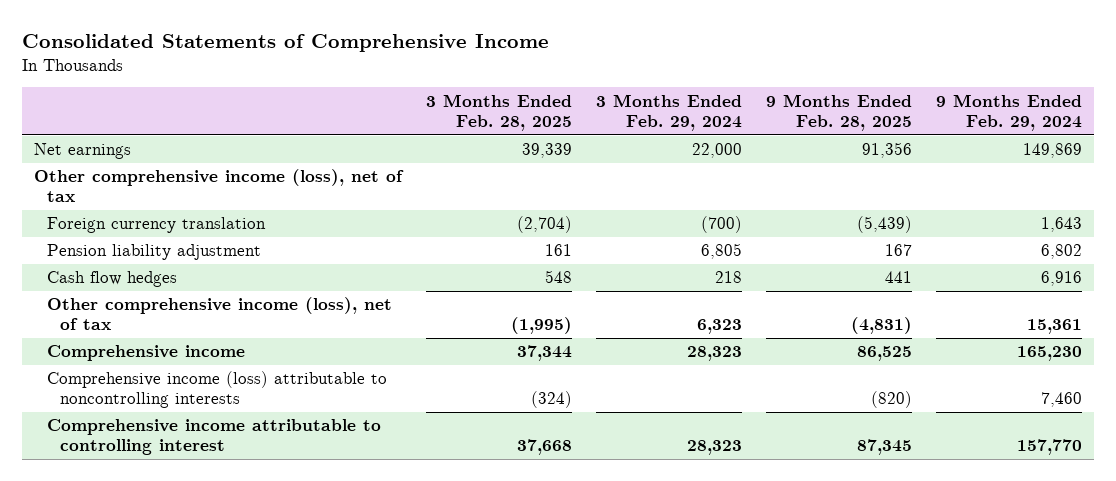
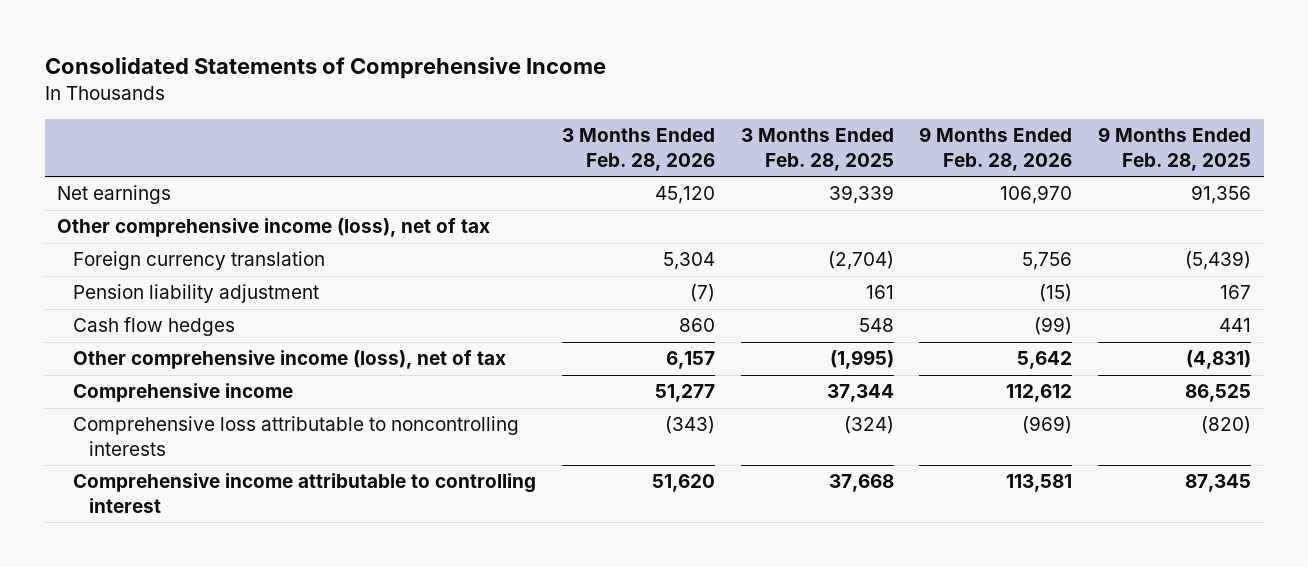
[596,93,743,131] 3 Months Ended Feb. 29, 2024 -> none
[936,93,1083,131] 9 Months Ended Feb. 29, 2024 -> none
none -> [561,128,715,171] 3 Months Ended Feb. 28, 2026
none -> [919,127,1073,171] 9 Months Ended Feb. 28, 2026
[46,371,387,409] Comprehensive income (loss) attributable to noncontrolling interests -> [73,416,520,456] Comprehensive loss attributable to noncontrolling interests

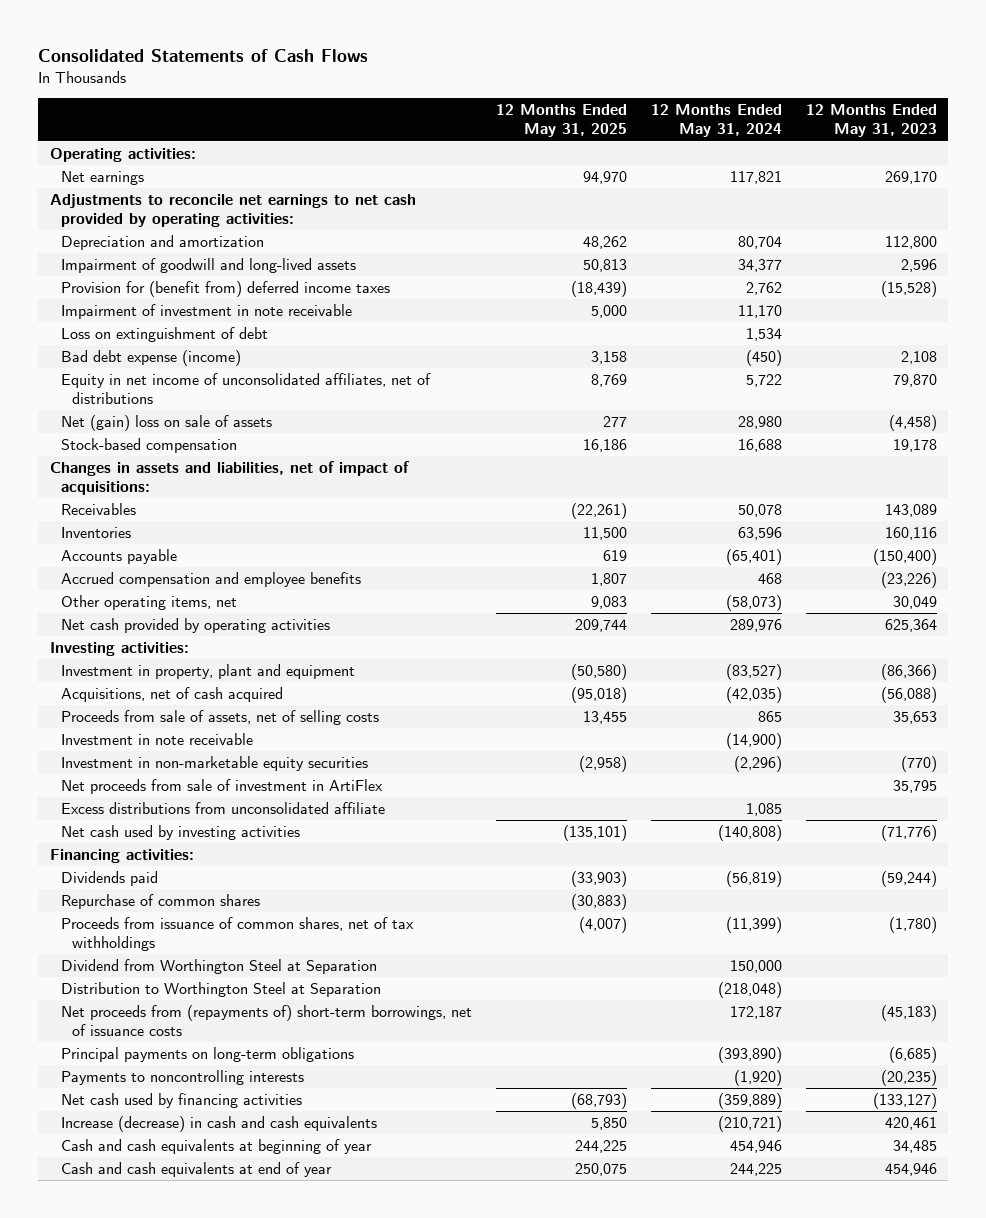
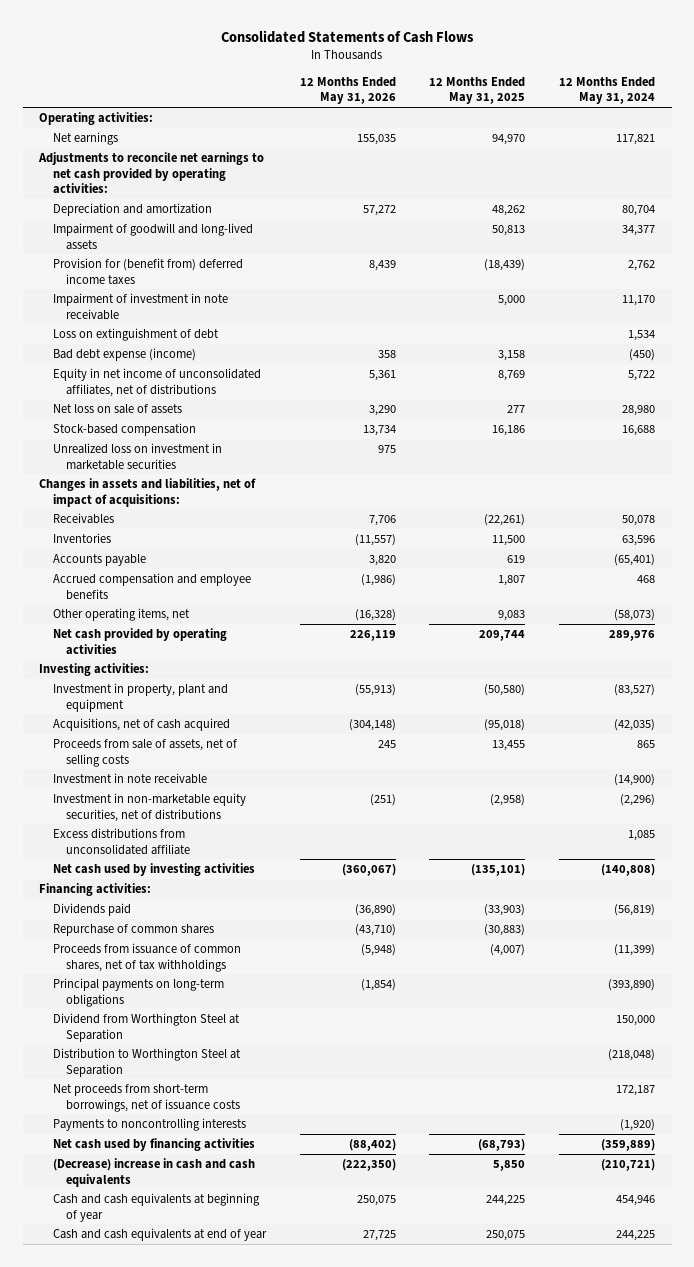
[805,104,937,138] 12 Months Ended May 31, 2023 -> none
none -> [299,76,396,105] 12 Months Ended May 31, 2026
[60,415,272,432] Net (gain) loss on sale of assets -> [52,403,182,414] Net loss on sale of assets
none -> [52,442,222,470] Unrealized loss on investment in marketable securities
[60,779,383,795] Net proceeds from sale of investment in ArtiFlex -> none
[60,756,368,772] Investment in non-marketable equity securities -> [52,792,246,822] Investment in non-marketable equity securities, net of distributions
[60,1047,354,1063] Principal payments on long-term obligations -> [52,977,224,1007] Principal payments on long-term obligations
[60,1005,472,1037] Net proceeds from (repayments of) short-term borrowings, net of issuance costs -> [52,1083,241,1112] Net proceeds from short-term borrowings, net of issuance costs
[60,1116,377,1133] Increase (decrease) in cash and cash equivalents -> [52,1157,255,1187] (Decrease) increase in cash and cash equivalents

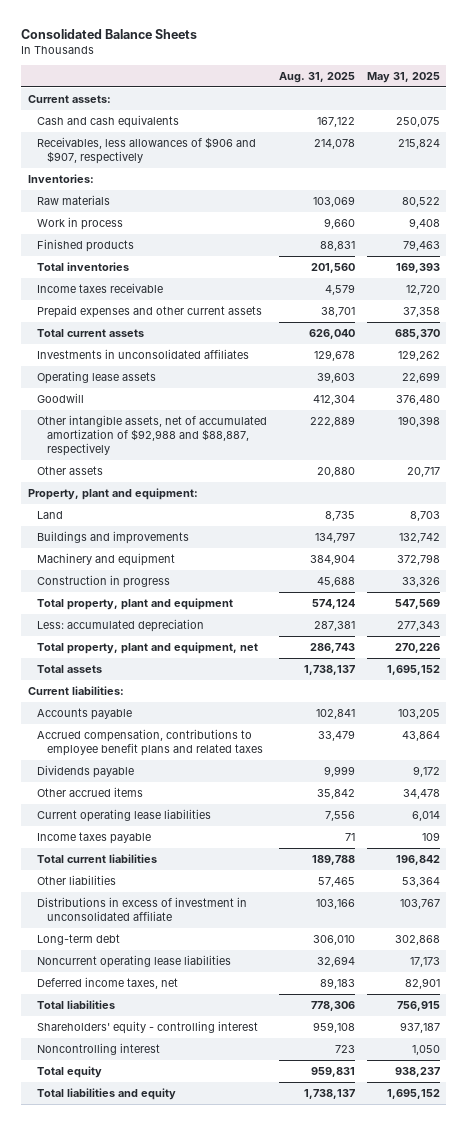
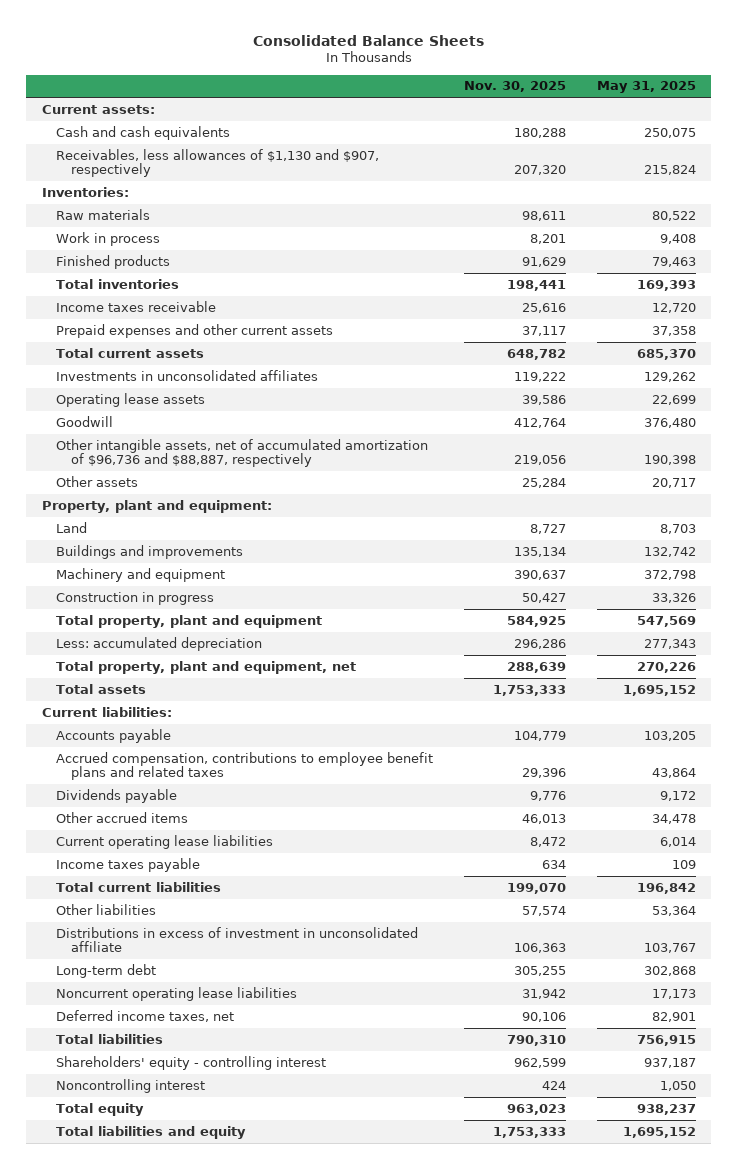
[279,71,356,83] Aug. 31, 2025 -> none
none -> [464,81,567,93] Nov. 30, 2025
[37,137,257,165] Receivables, less allowances of $906 and $907, respectively -> [56,148,380,178] Receivables, less allowances of $1,130 and $907, respectively
[37,415,268,457] Other intangible assets, net of accumulated amortization of $92,988 and $88,887, respectively -> [56,438,429,468] Other intangible assets, net of accumulated amortization of $96,736 and $88,887, respectively

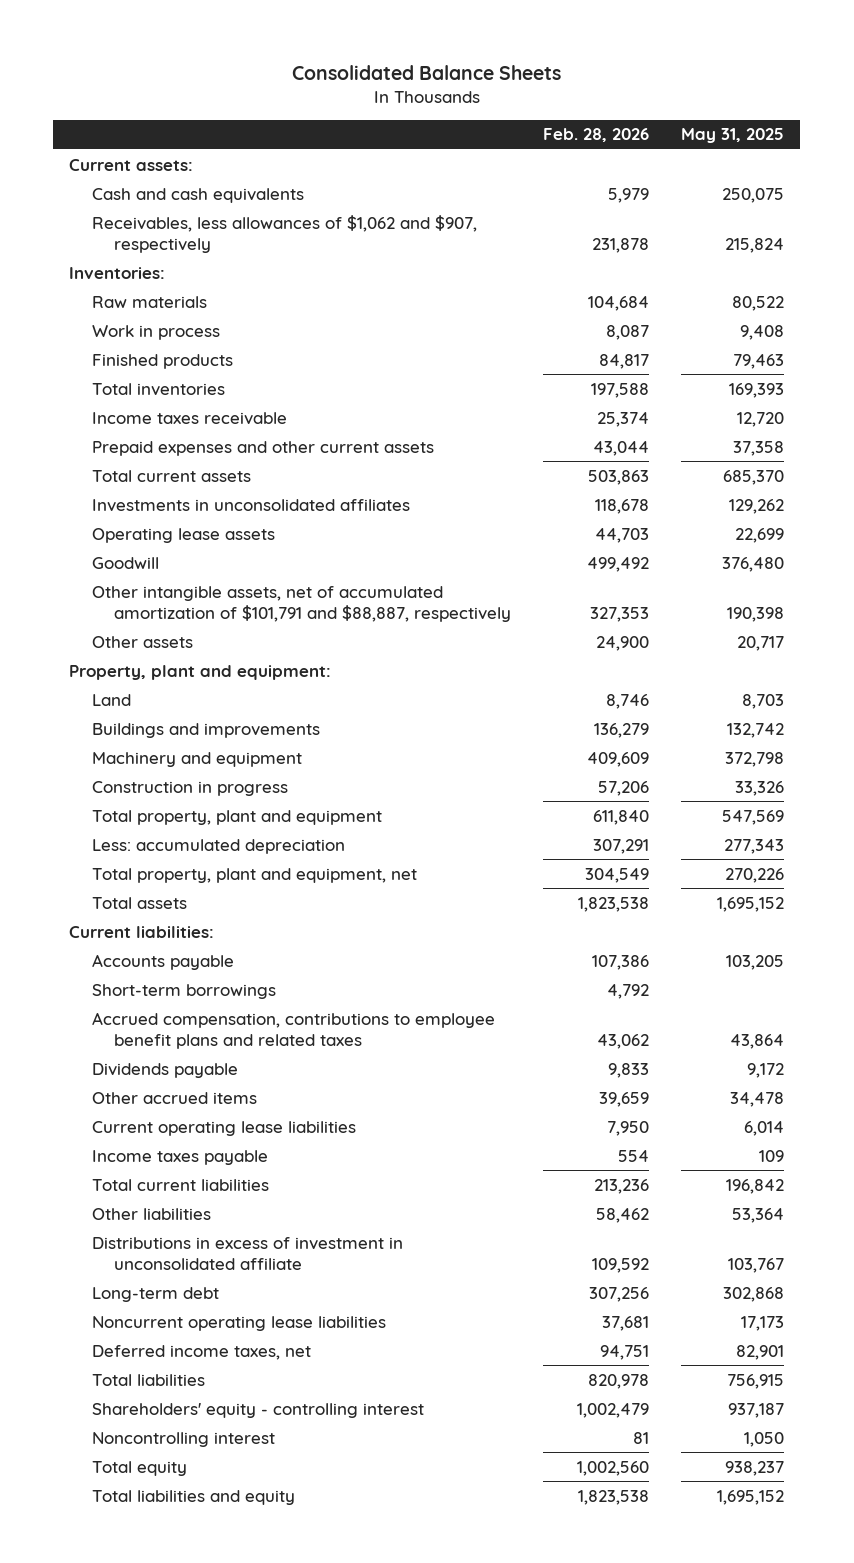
[464,81,567,93] Nov. 30, 2025 -> none
none -> [543,128,650,143] Feb. 28, 2026
[56,148,380,178] Receivables, less allowances of $1,130 and $907, respectively -> [91,214,477,253] Receivables, less allowances of $1,062 and $907, respectively
[56,438,429,468] Other intangible assets, net of accumulated amortization of $96,736 and $88,887, respectively -> [91,585,512,622] Other intangible assets, net of accumulated amortization of $101,791 and $88,887, respectively
none -> [91,983,276,999] Short-term borrowings

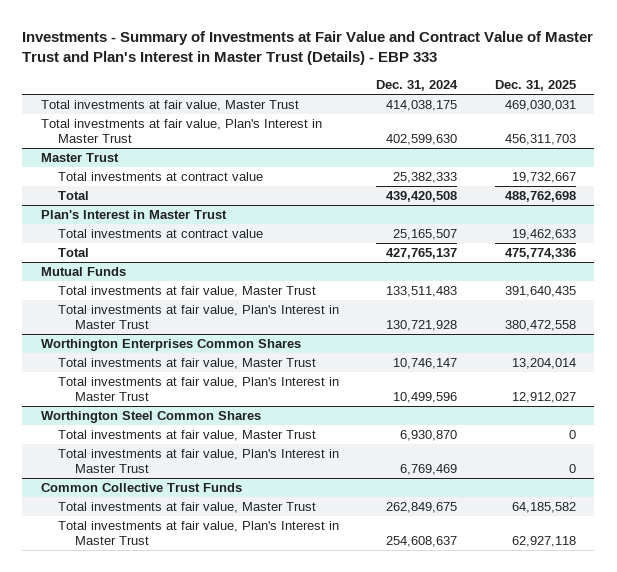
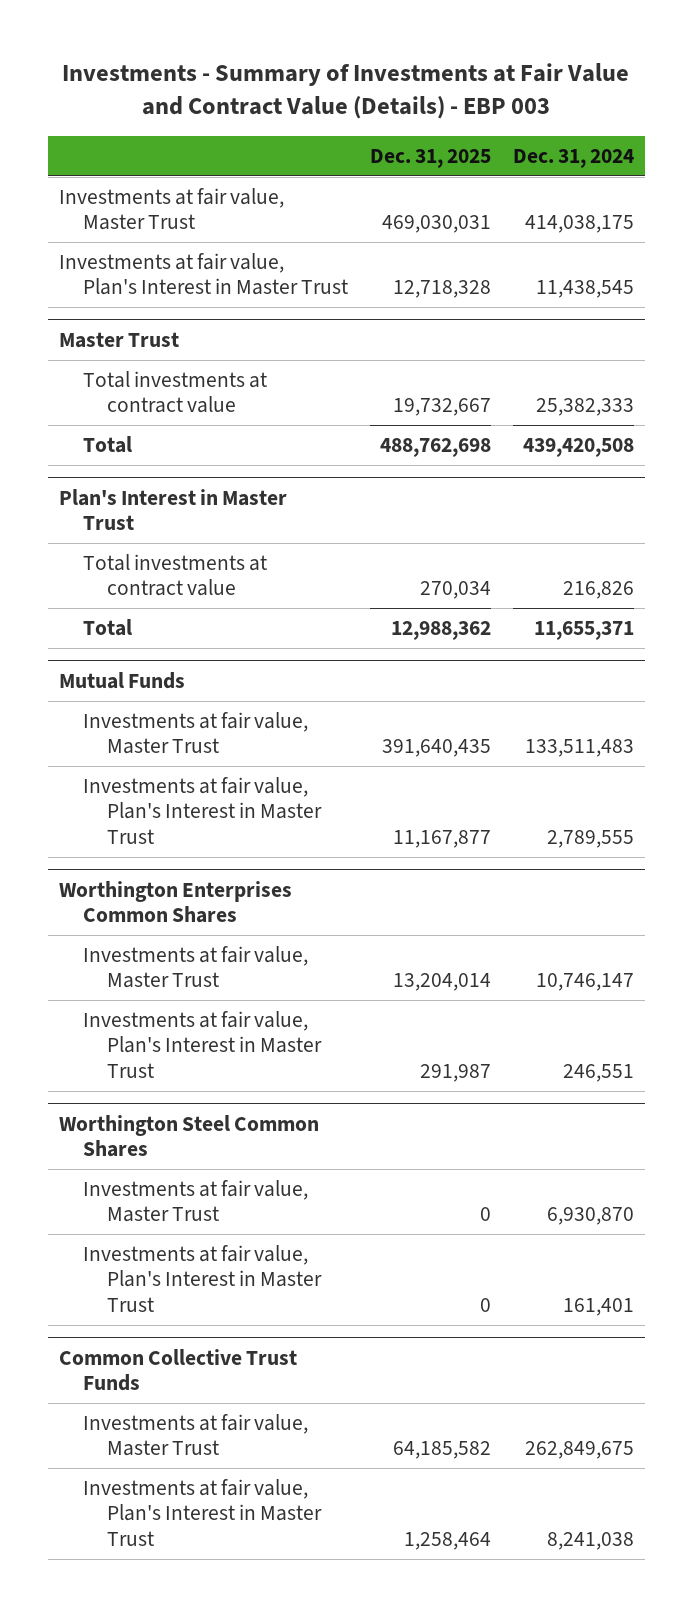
[22,31,594,66] Investments - Summary of Investments at Fair Value and Contract Value of Master Trust and Plan's Interest in Master Trust (Details) - EBP 333 -> [62,62,630,120] Investments - Summary of Investments at Fair Value and Contract Value (Details) - EBP 003
[40,99,299,111] Total investments at fair value, Master Trust -> [58,188,284,231] Investments at fair value, Master Trust
[40,118,322,144] Total investments at fair value, Plan's Interest in Master Trust -> [58,253,348,296] Investments at fair value, Plan's Interest in Master Trust
[386,134,458,146] 402,599,630 -> [535,280,634,299] 11,438,545
[504,134,576,146] 456,311,703 -> [392,280,491,299] 12,718,328
[393,228,458,240] 25,165,507 -> [562,581,634,600] 216,826
[511,228,576,240] 19,462,633 -> [419,581,491,600] 270,034
[386,247,458,259] 427,765,137 -> [533,621,634,641] 11,655,371
[504,247,576,259] 475,774,336 -> [390,621,491,641] 12,988,362
[57,285,316,297] Total investments at fair value, Master Trust -> [82,712,308,755] Investments at fair value, Master Trust
[57,304,339,330] Total investments at fair value, Plan's Interest in Master Trust -> [82,777,323,844] Investments at fair value, Plan's Interest in Master Trust
[386,320,458,332] 130,721,928 -> [546,829,634,848] 2,789,555
[504,320,576,332] 380,472,558 -> [392,829,491,848] 11,167,877
[57,357,316,369] Total investments at fair value, Master Trust -> [82,946,308,989] Investments at fair value, Master Trust
[57,376,339,402] Total investments at fair value, Plan's Interest in Master Trust -> [82,1011,323,1078] Investments at fair value, Plan's Interest in Master Trust
[393,392,458,404] 10,499,596 -> [562,1063,634,1082] 246,551
[511,392,576,404] 12,912,027 -> [419,1063,491,1082] 291,987
[57,429,316,441] Total investments at fair value, Master Trust -> [82,1180,308,1223] Investments at fair value, Master Trust
[57,448,339,474] Total investments at fair value, Plan's Interest in Master Trust -> [82,1245,323,1312] Investments at fair value, Plan's Interest in Master Trust
[400,464,458,476] 6,769,469 -> [562,1297,634,1316] 161,401
[57,501,316,513] Total investments at fair value, Master Trust -> [82,1414,308,1457] Investments at fair value, Master Trust
[57,520,339,546] Total investments at fair value, Plan's Interest in Master Trust -> [82,1479,323,1546] Investments at fair value, Plan's Interest in Master Trust
[386,536,458,548] 254,608,637 -> [546,1531,634,1550] 8,241,038
[511,536,576,548] 62,927,118 -> [403,1531,491,1550] 1,258,464

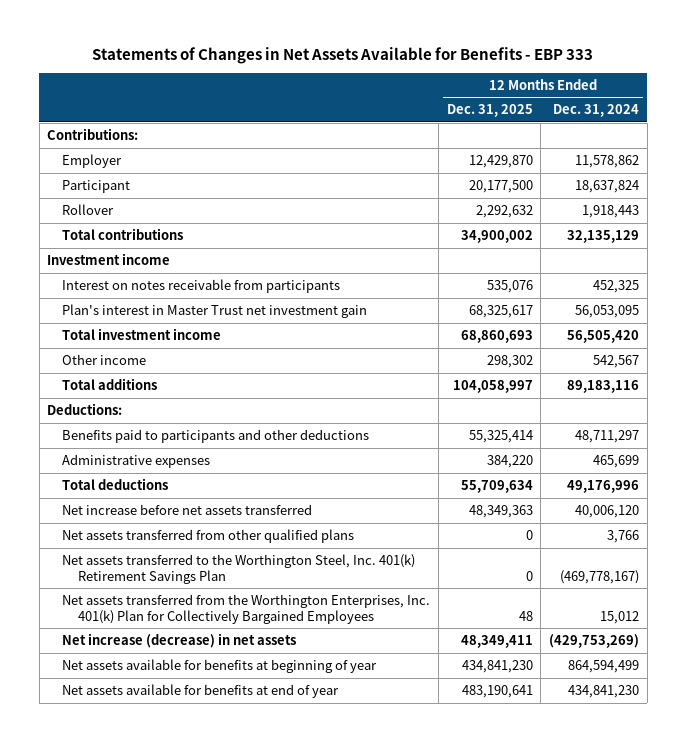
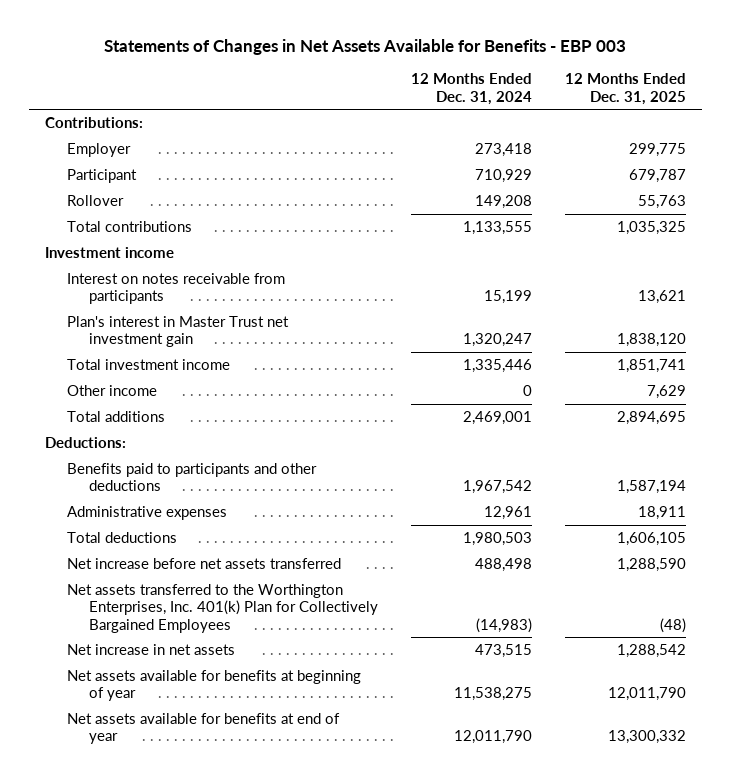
[92,46,594,64] Statements of Changes in Net Assets Available for Benefits - EBP 333 -> [104,38,627,55] Statements of Changes in Net Assets Available for Benefits - EBP 003
[468,155,533,169] 12,429,870 -> [628,143,686,158] 299,775
[574,155,639,169] 11,578,862 -> [474,143,532,158] 273,418
[468,180,533,194] 20,177,500 -> [628,169,686,184] 679,787
[574,180,639,194] 18,637,824 -> [474,169,532,184] 710,929
[475,205,533,219] 2,292,632 -> [637,195,686,210] 55,763
[581,205,639,219] 1,918,443 -> [474,195,532,210] 149,208
[460,230,533,244] 34,900,002 -> [616,221,686,236] 1,035,325
[566,230,639,244] 32,135,129 -> [462,221,532,236] 1,133,555
[486,280,533,294] 535,076 -> [637,290,686,305] 13,621
[592,280,639,294] 452,325 -> [483,290,532,305] 15,199
[468,305,533,319] 68,325,617 -> [616,333,686,348] 1,838,120
[574,305,639,319] 56,053,095 -> [462,333,532,348] 1,320,247
[460,330,533,344] 68,860,693 -> [616,359,686,374] 1,851,741
[566,330,639,344] 56,505,420 -> [462,359,532,374] 1,335,446
[486,355,533,369] 298,302 -> [646,385,686,400] 7,629
[592,355,639,369] 542,567 -> [522,385,532,397] 0
[452,380,533,394] 104,058,997 -> [616,411,686,426] 2,894,695
[566,380,639,394] 89,183,116 -> [462,411,532,426] 2,469,001
[62,554,416,584] Net assets transferred to the Worthington Steel, Inc. 401(k) Retirement Savings Plan -> none
[62,594,431,624] Net assets transferred from the Worthington Enterprises, Inc. 401(k) Plan for Collectively Bargained Employees -> none
[468,430,533,444] 55,325,414 -> [616,480,686,495] 1,587,194
[574,430,639,444] 48,711,297 -> [462,480,532,495] 1,967,542
[486,455,533,469] 384,220 -> [637,506,686,521] 18,911
[592,455,639,469] 465,699 -> [483,506,532,521] 12,961
[460,480,533,494] 55,709,634 -> [616,532,686,547] 1,606,105
[566,480,639,494] 49,176,996 -> [462,532,532,547] 1,980,503
[468,505,533,519] 48,349,363 -> [616,558,686,573] 1,288,590
[574,505,639,519] 40,006,120 -> [474,558,532,573] 488,498
[62,529,355,544] Net assets transferred from other qualified plans -> [66,584,378,633] Net assets transferred to the Worthington Enterprises, Inc. 401(k) Plan for Collectively Bargained Employees
[525,530,533,541] 0 -> [659,617,686,633] (48)
[606,530,639,544] 3,766 -> [475,617,532,633] (14,983)
[62,633,297,649] Net increase (decrease) in net assets -> [66,644,235,656] Net increase in net assets
[460,635,533,649] 48,349,411 -> [616,644,686,659] 1,288,542
[548,634,639,649] (429,753,269) -> [474,644,532,659] 473,515
[461,660,533,674] 434,841,230 -> [607,687,686,702] 12,011,790
[567,660,639,674] 864,594,499 -> [453,687,532,702] 11,538,275
[461,685,533,699] 483,190,641 -> [607,730,686,745] 13,300,332
[567,685,639,699] 434,841,230 -> [453,730,532,745] 12,011,790

